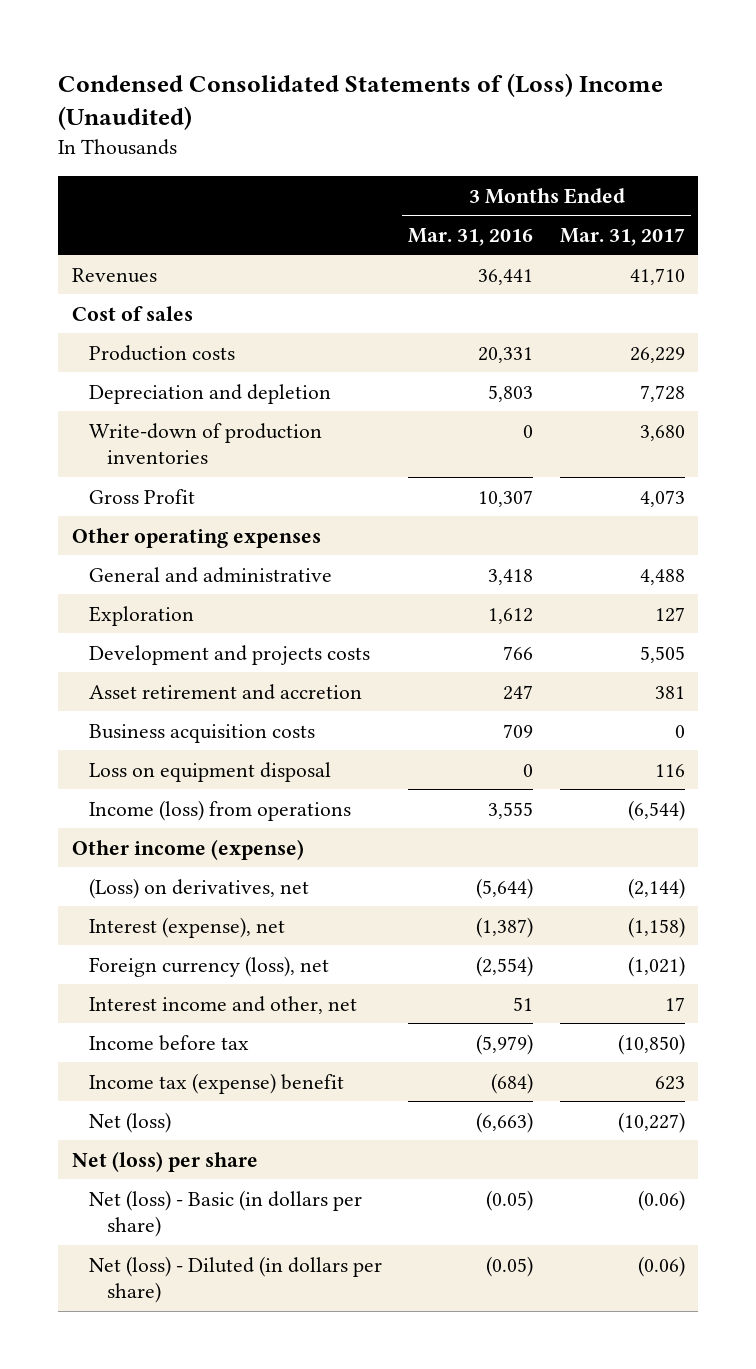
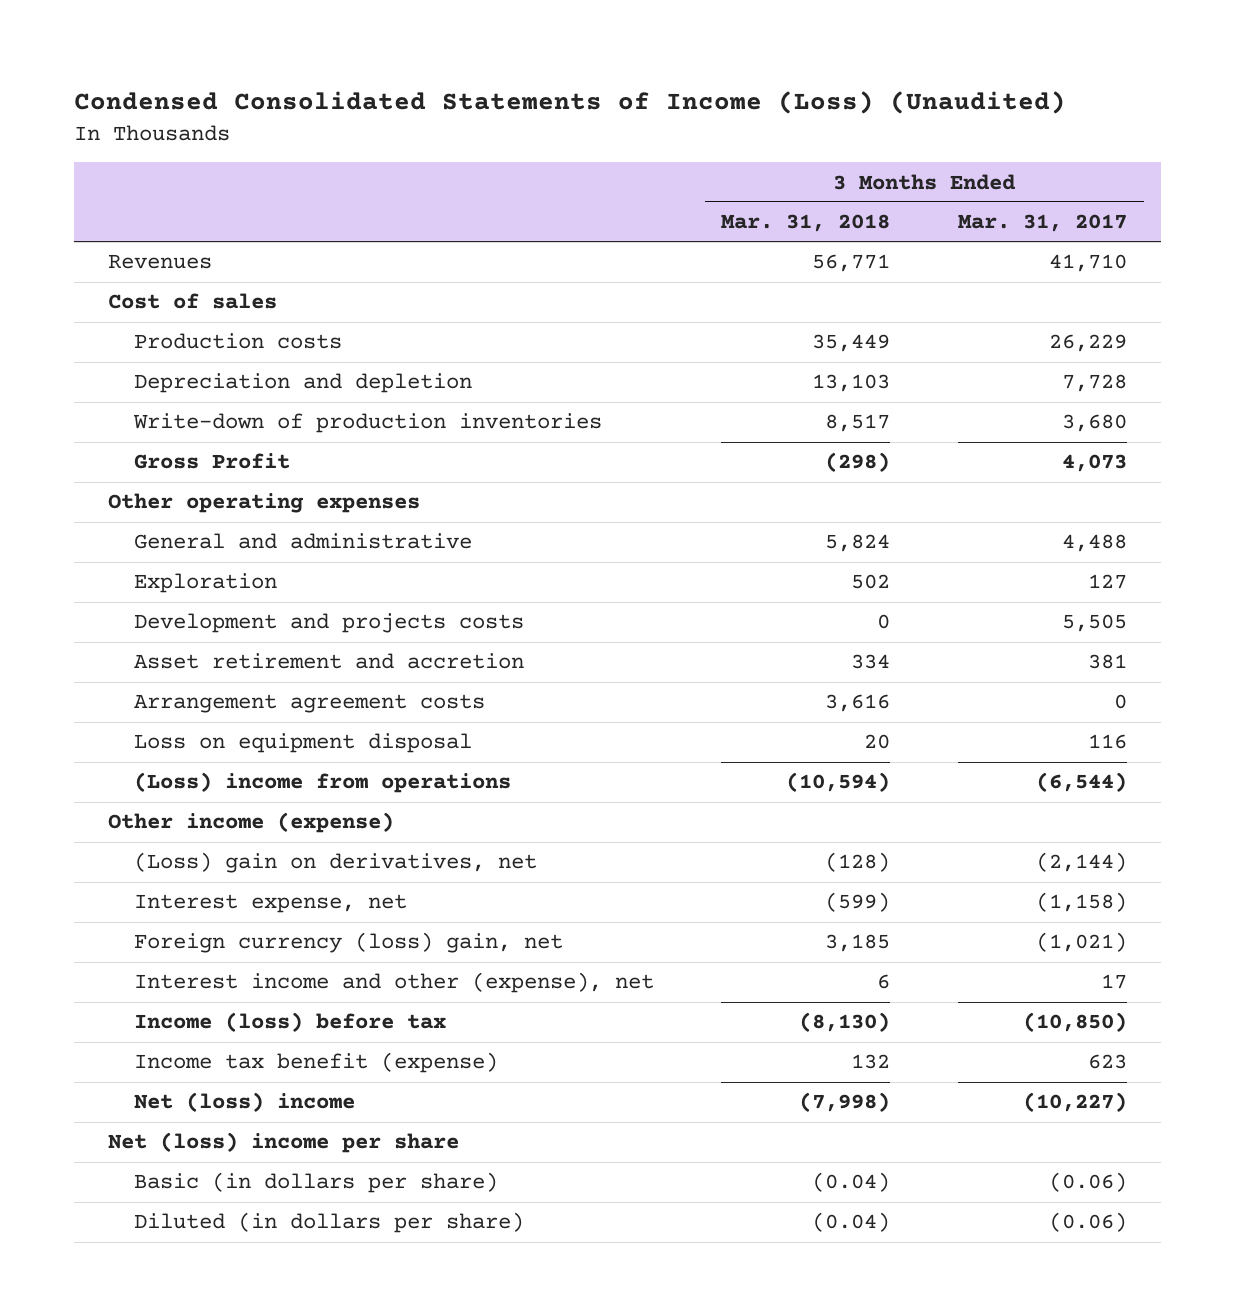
[58,72,664,131] Condensed Consolidated Statements of (Loss) Income (Unaudited) -> [74,91,1067,115] Condensed Consolidated Statements of Income (Loss) (Unaudited)
[408,227,534,246] Mar. 31, 2016 -> none
none -> [721,214,891,233] Mar. 31, 2018
[89,723,316,743] Business acquisition costs -> [133,694,485,714] Arrangement agreement costs
[89,799,352,821] Income (loss) from operations -> [133,772,511,794] (Loss) income from operations
[89,877,310,899] (Loss) on derivatives, net -> [133,852,537,874] (Loss) gain on derivatives, net
[89,916,286,938] Interest (expense), net -> [133,894,407,914] Interest expense, net
[89,955,330,977] Foreign currency (loss), net -> [133,932,563,954] Foreign currency (loss) gain, net
[89,995,358,1014] Interest income and other, net -> [133,972,654,994] Interest income and other (expense), net
[89,1034,250,1051] Income before tax -> [133,1012,446,1033] Income (loss) before tax
[89,1072,345,1094] Income tax (expense) benefit -> [133,1052,498,1074] Income tax benefit (expense)
[89,1111,172,1133] Net (loss) -> [133,1092,355,1113] Net (loss) income
[71,1150,258,1172] Net (loss) per share -> [108,1132,460,1154] Net (loss) income per share
[89,1189,363,1238] Net (loss) - Basic (in dollars per share) -> [133,1172,498,1194] Basic (in dollars per share)
[89,1255,383,1304] Net (loss) - Diluted (in dollars per share) -> [133,1212,524,1234] Diluted (in dollars per share)

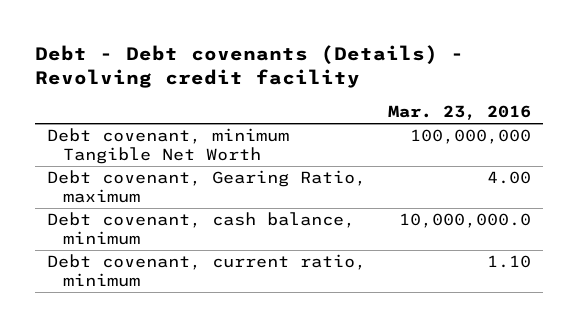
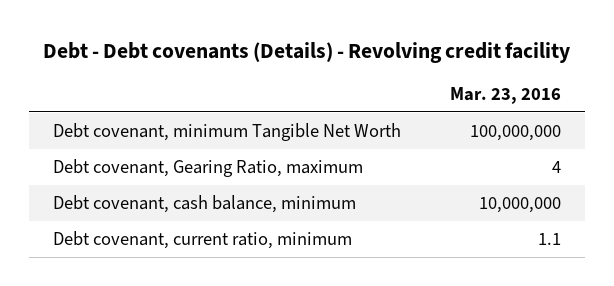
[487,171,532,185] 4.00 -> [551,160,561,173] 4
[399,213,532,229] 10,000,000.0 -> [478,196,561,213] 10,000,000
[487,255,532,269] 1.10 -> [537,232,561,245] 1.1

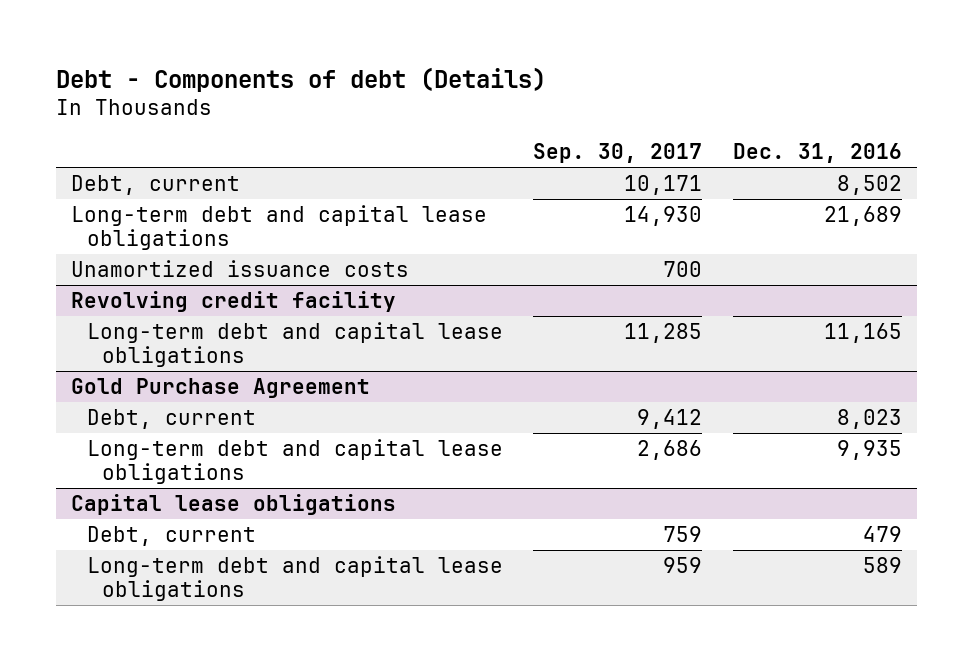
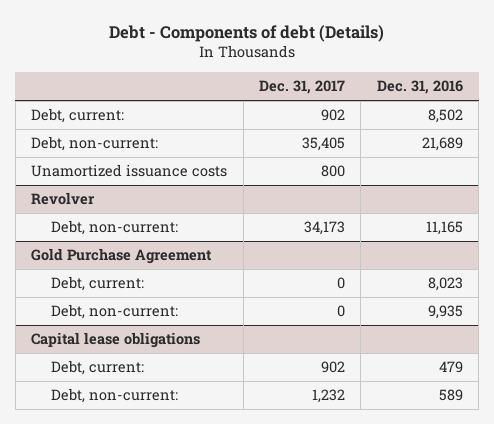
[533,142,703,163] Sep. 30, 2017 -> none
none -> [259,80,346,95] Dec. 31, 2017
[71,175,241,196] Debt, current -> [31,108,125,124] Debt, current:
[71,205,488,251] Long-term debt and capital lease obligations -> [31,136,159,152] Debt, non-current:
[71,291,397,313] Revolving credit facility -> [31,192,96,206] Revolver
[86,322,503,368] Long-term debt and capital lease obligations -> [51,220,179,236] Debt, non-current:
[86,409,256,430] Debt, current -> [51,276,145,292] Debt, current:
[86,439,503,485] Long-term debt and capital lease obligations -> [51,304,179,320] Debt, non-current:
[86,526,256,547] Debt, current -> [51,360,145,376] Debt, current:
[86,556,503,602] Long-term debt and capital lease obligations -> [51,388,179,404] Debt, non-current:

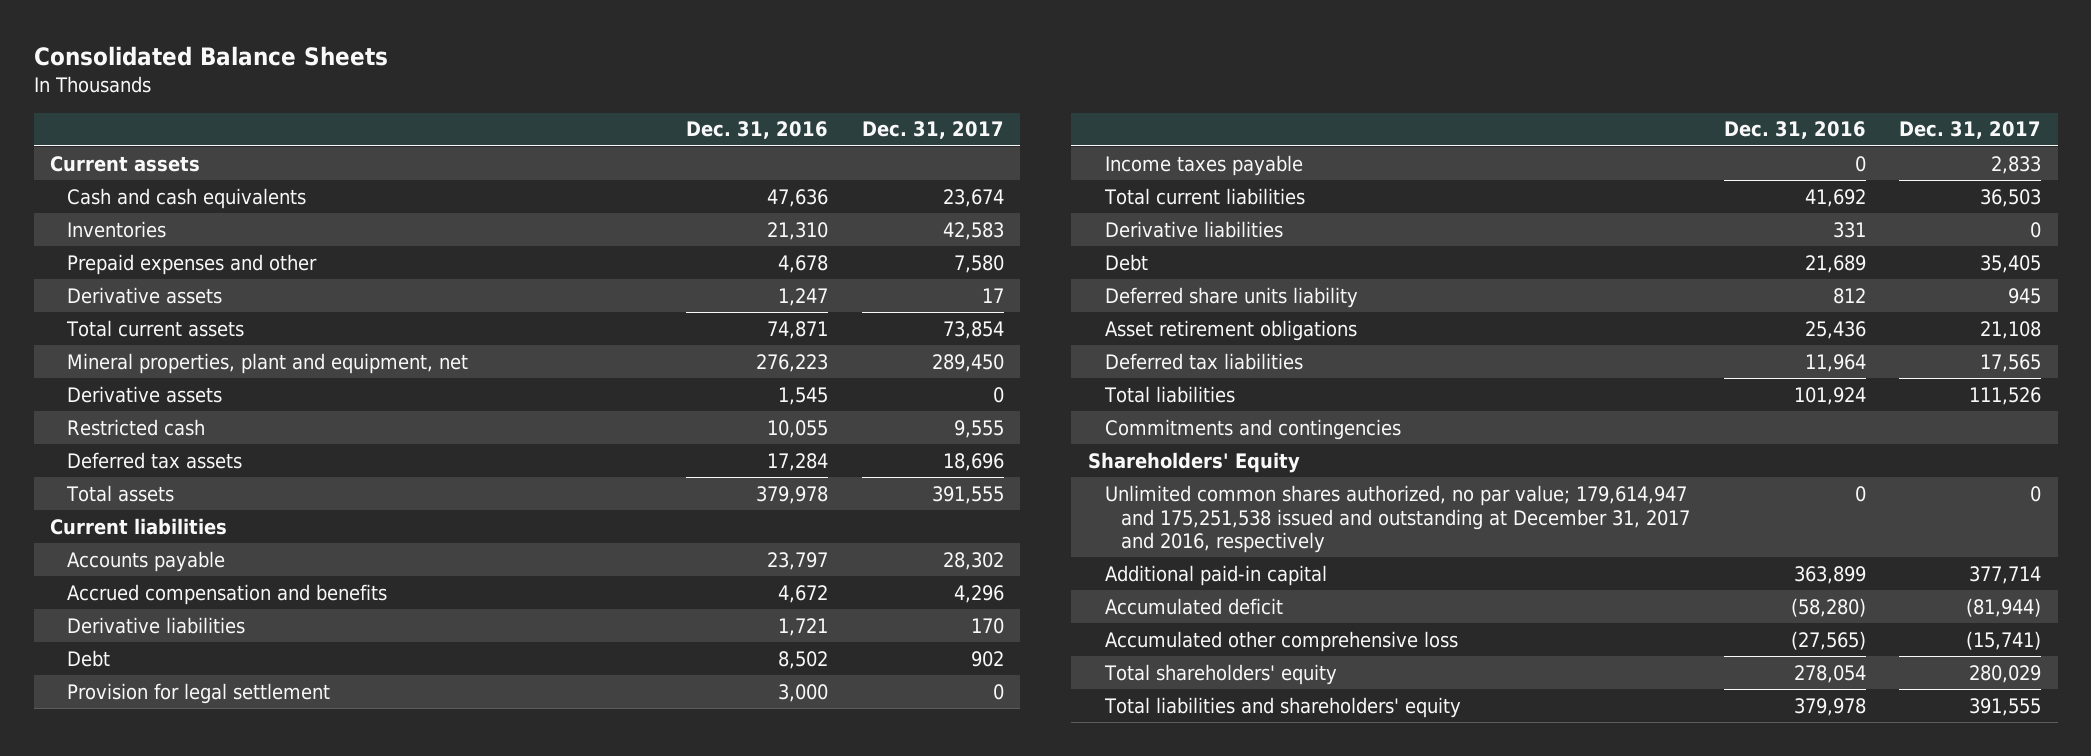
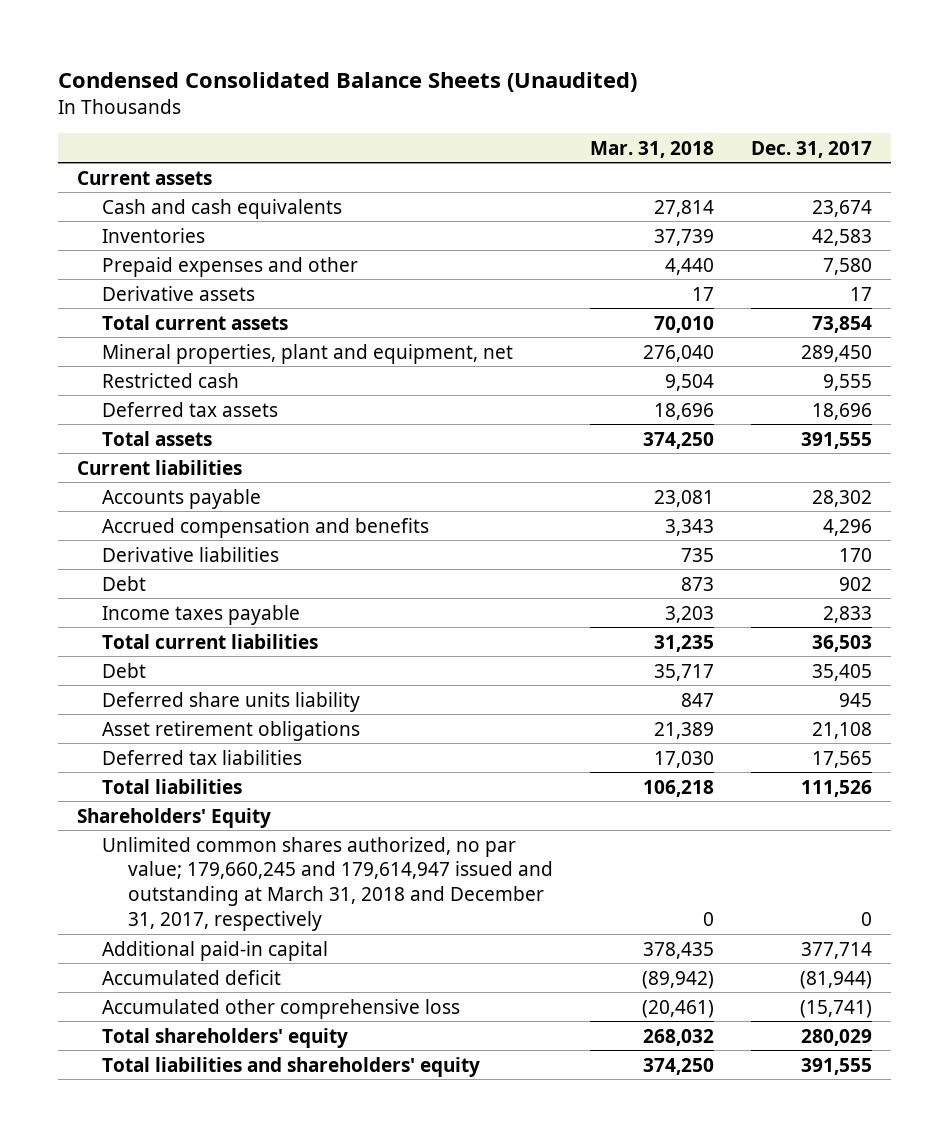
[33,45,388,66] Consolidated Balance Sheets -> [58,72,638,93] Condensed Consolidated Balance Sheets (Unaudited)
[686,121,829,140] Dec. 31, 2016 -> none
none -> [589,140,714,158] Mar. 31, 2018
[67,385,223,403] Derivative assets -> none
[67,682,331,704] Provision for legal settlement -> none
[1104,220,1283,238] Derivative liabilities -> none
[1104,418,1401,440] Commitments and contingencies -> none
[1104,484,1691,554] Unlimited common shares authorized, no par value; 179,614,947 and 175,251,538 issued and outstanding at December 31, 2017 and 2016, respectively -> [102,836,553,931] Unlimited common shares authorized, no par value; 179,660,245 and 179,614,947 issued and outstanding at March 31, 2018 and December 31, 2017, respectively

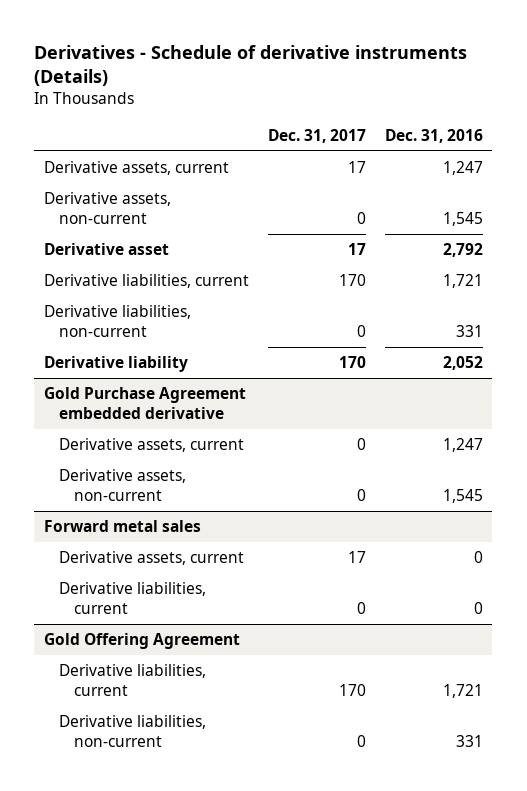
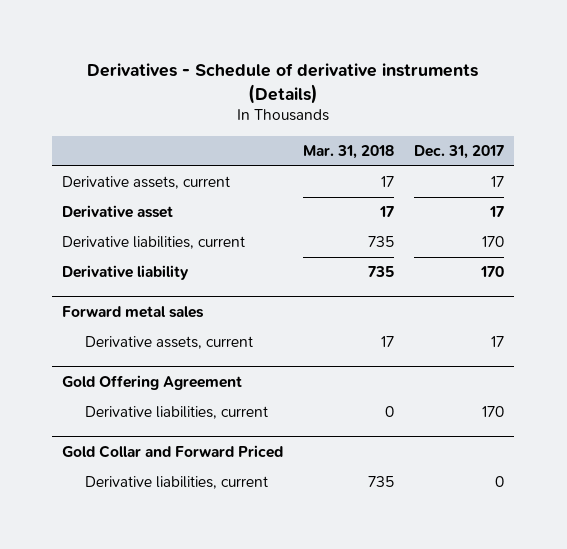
[384,128,483,143] Dec. 31, 2016 -> none
none -> [303,145,395,160] Mar. 31, 2018
[43,192,171,224] Derivative assets, non-current -> none
[43,305,191,337] Derivative liabilities, non-current -> none
[43,387,246,419] Gold Purchase Agreement embedded derivative -> none
[58,438,244,453] Derivative assets, current -> none
[58,469,186,501] Derivative assets, non-current -> none
[58,582,206,614] Derivative liabilities, current -> none
none -> [62,444,284,458] Gold Collar and Forward Priced
[58,715,206,747] Derivative liabilities, non-current -> [85,476,269,490] Derivative liabilities, current

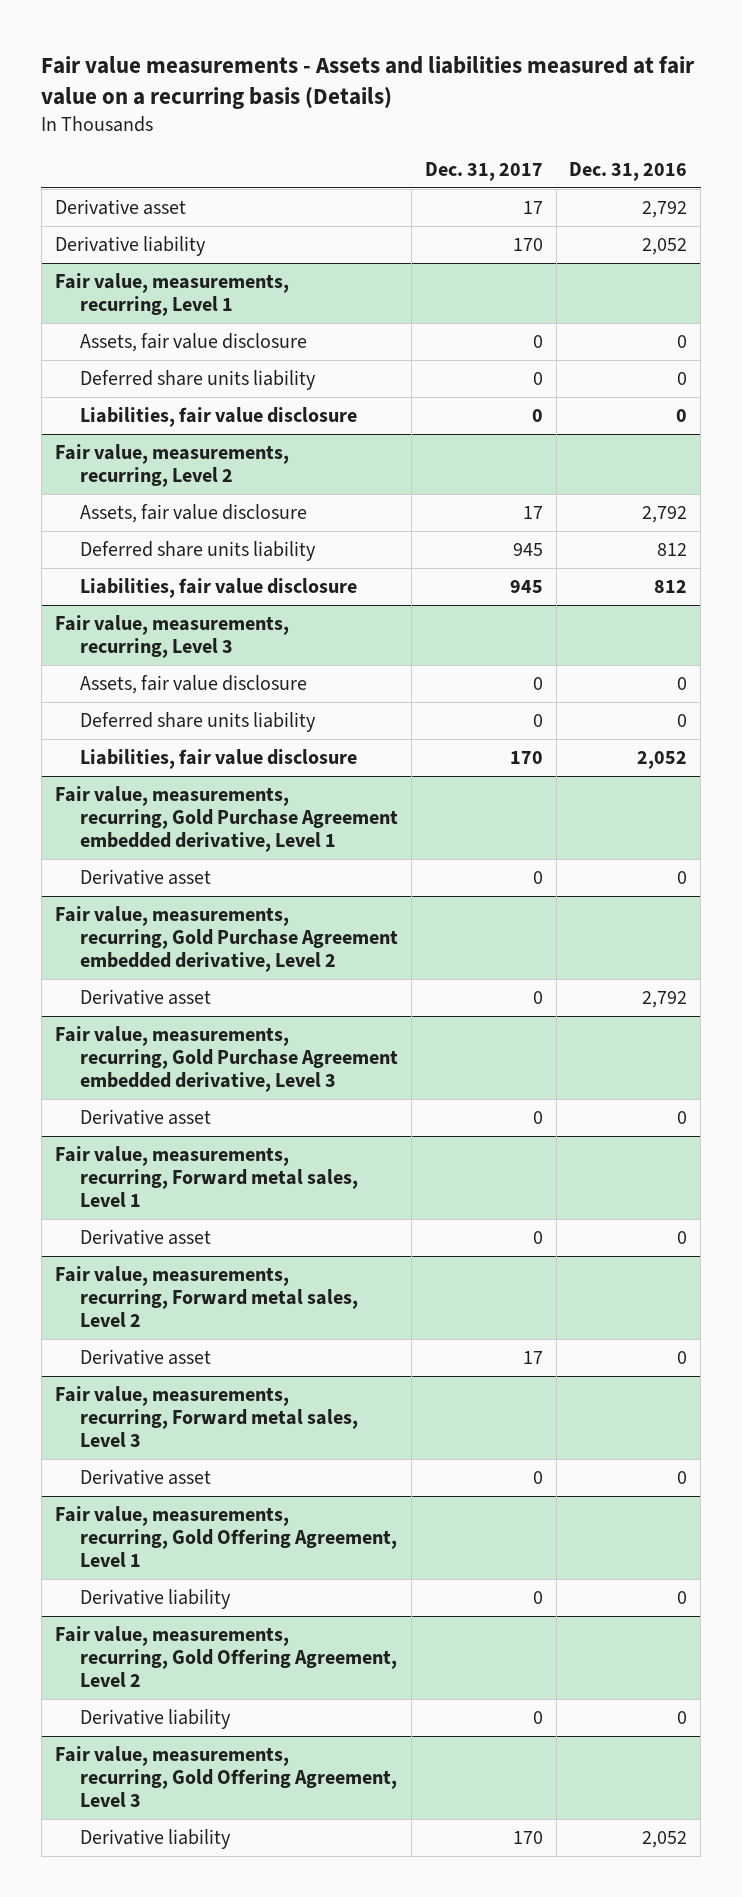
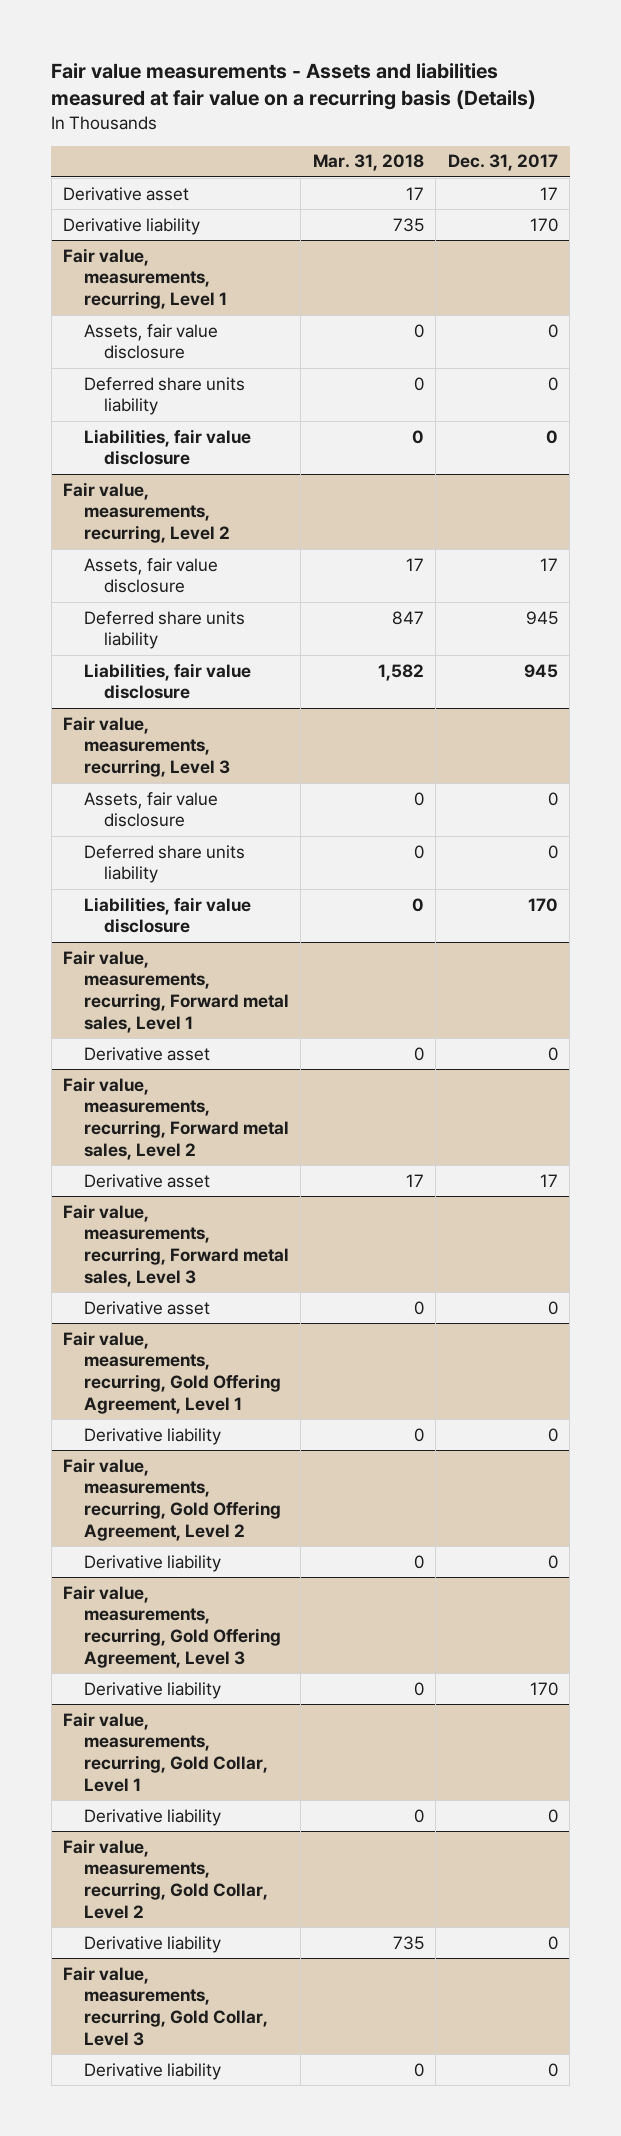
[569,162,688,182] Dec. 31, 2016 -> none
none -> [312,154,424,172] Mar. 31, 2018
[54,786,399,853] Fair value, measurements, recurring, Gold Purchase Agreement embedded derivative, Level 1 -> none
[80,869,212,886] Derivative asset -> none
[54,906,399,973] Fair value, measurements, recurring, Gold Purchase Agreement embedded derivative, Level 2 -> none
[80,989,212,1006] Derivative asset -> none
[54,1026,399,1093] Fair value, measurements, recurring, Gold Purchase Agreement embedded derivative, Level 3 -> none
[80,1109,212,1126] Derivative asset -> none
none -> [63,1711,268,1793] Fair value, measurements, recurring, Gold Collar, Level 1
none -> [83,1808,221,1826] Derivative liability
none -> [63,1838,268,1920] Fair value, measurements, recurring, Gold Collar, Level 2
none -> [83,1935,221,1953] Derivative liability
none -> [63,1965,268,2047] Fair value, measurements, recurring, Gold Collar, Level 3
none -> [83,2062,221,2080] Derivative liability

